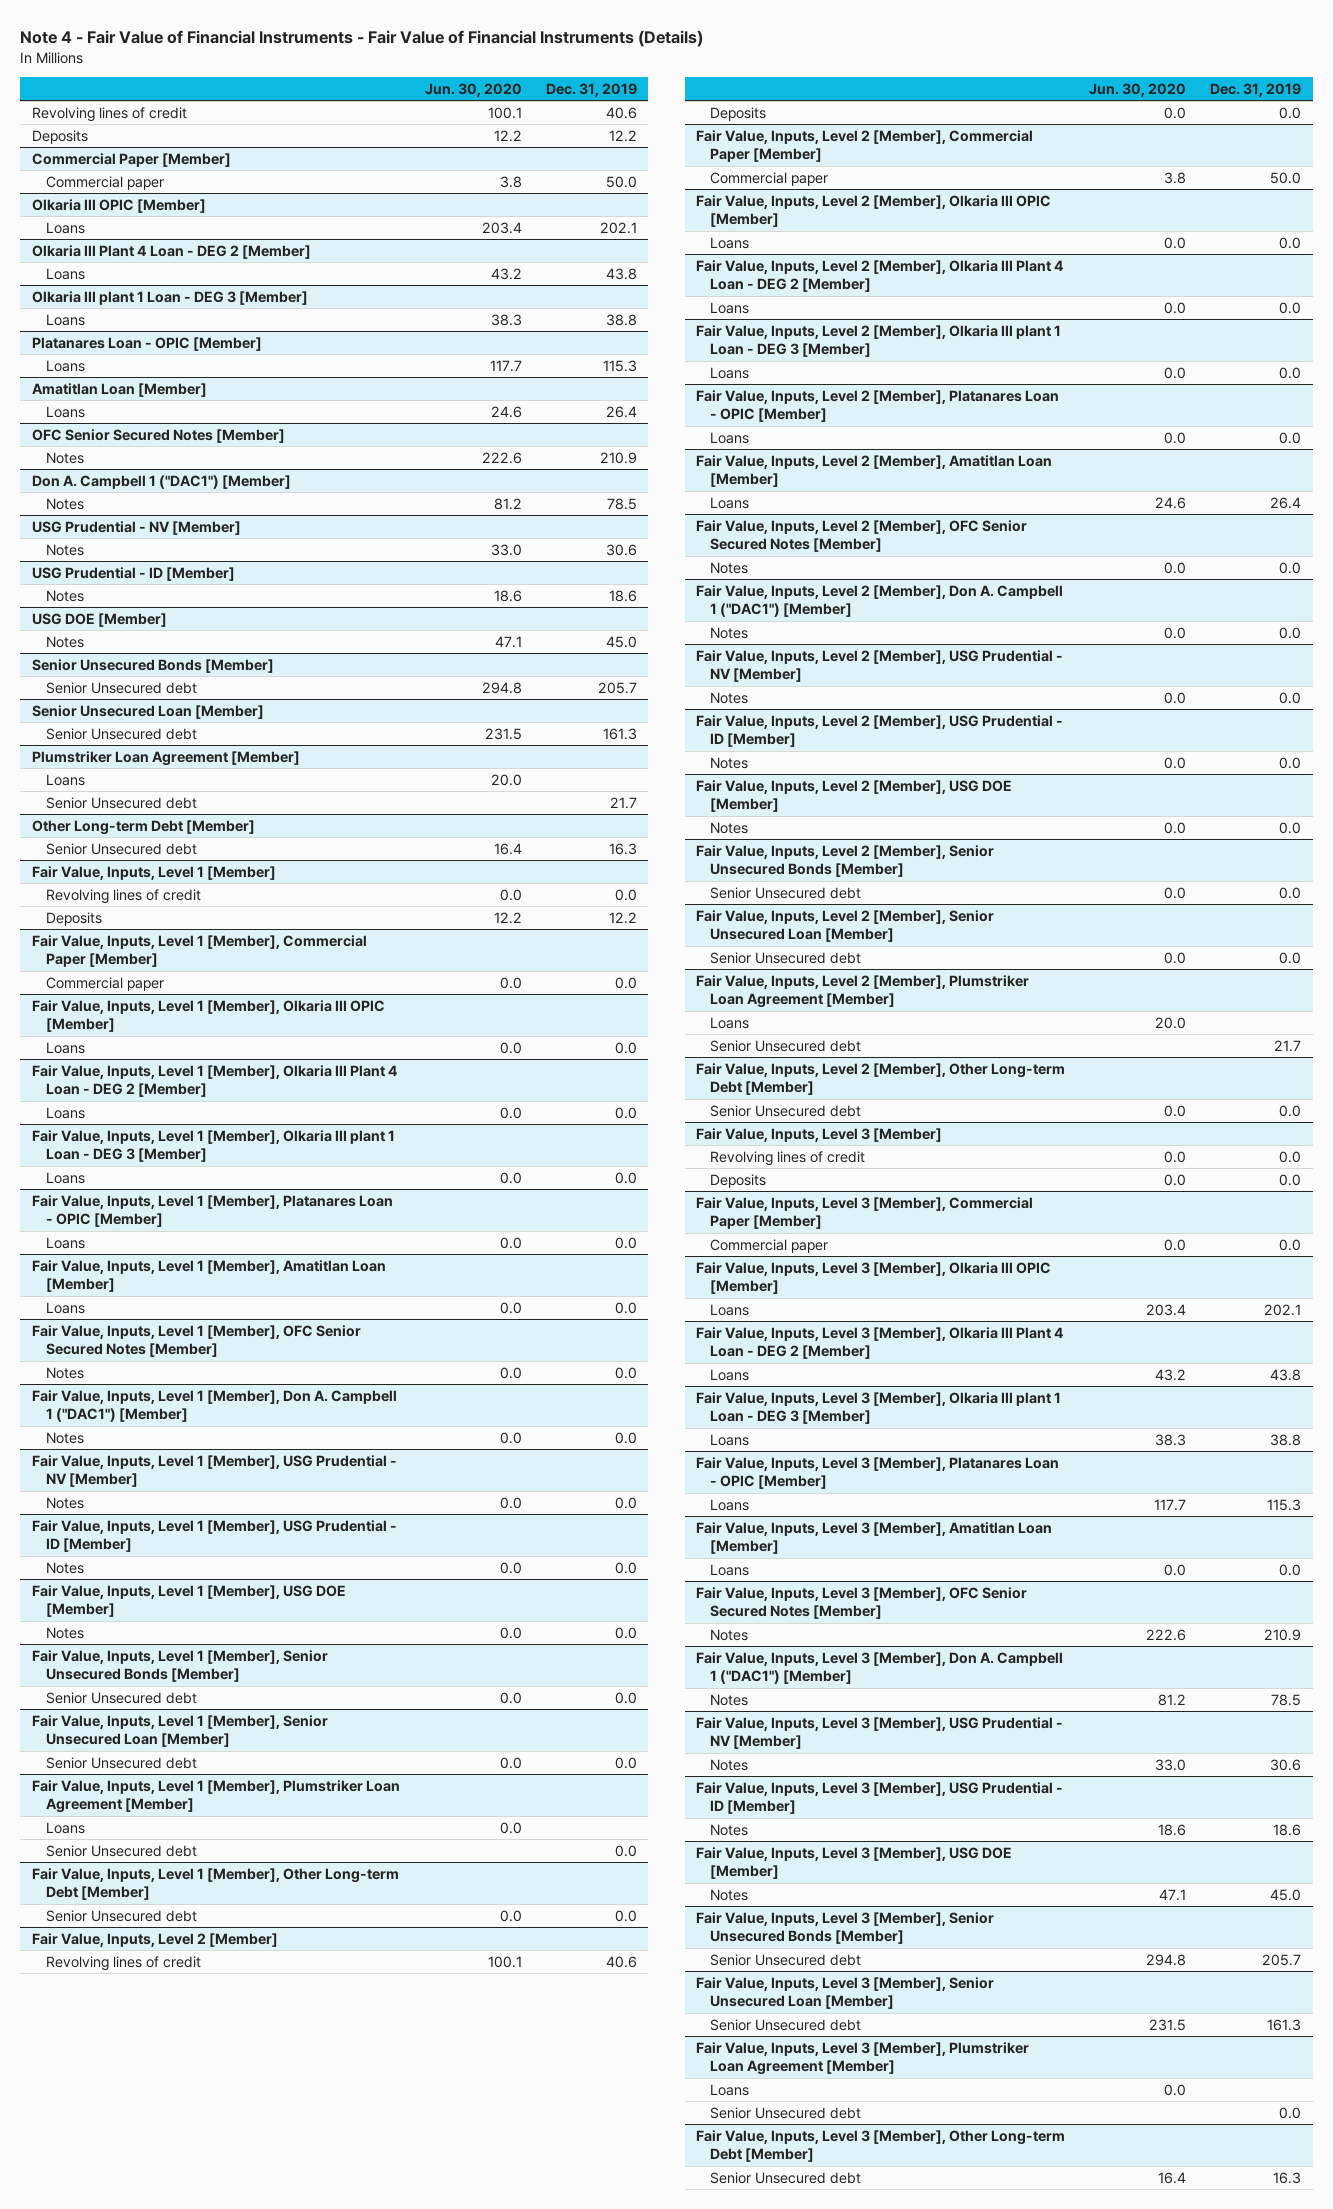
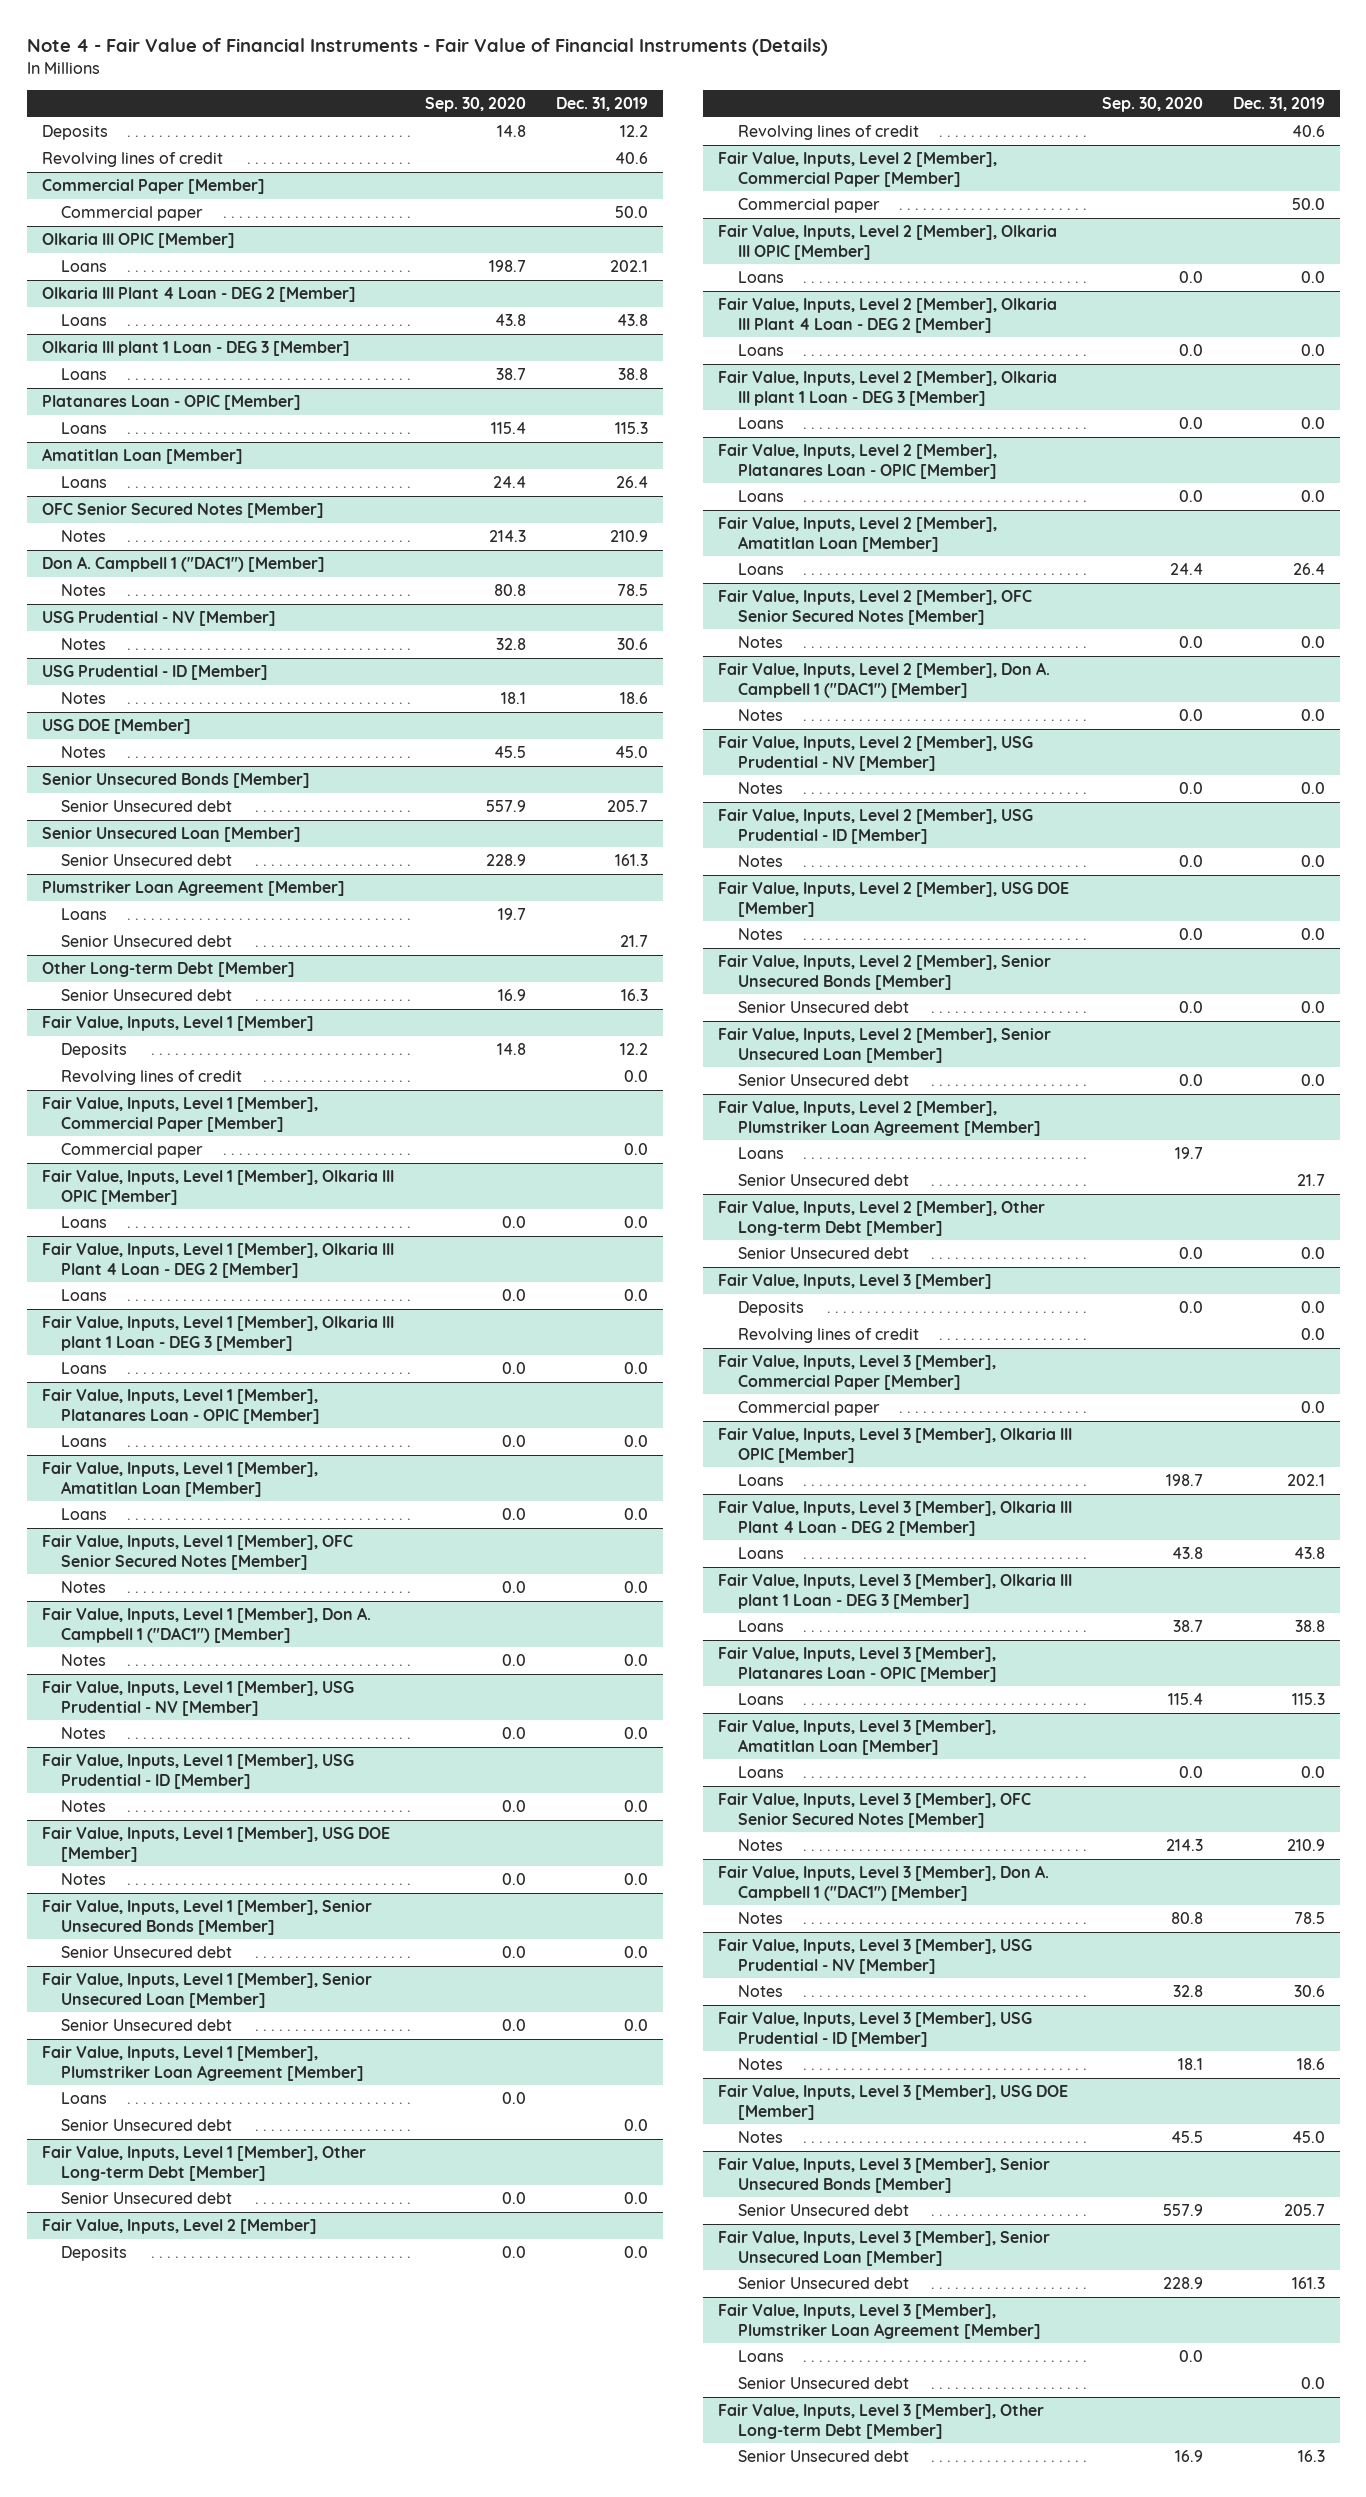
[424,82,522,97] Jun. 30, 2020 -> none
none -> [425,96,527,112] Sep. 30, 2020
[32,106,188,122] Revolving lines of credit -> [41,152,223,168] Revolving lines of credit
[45,888,201,904] Revolving lines of credit -> [61,1070,243,1086] Revolving lines of credit
[45,1955,201,1971] Revolving lines of credit -> [737,125,919,141] Revolving lines of credit
[709,1150,865,1166] Revolving lines of credit -> [737,1328,919,1344] Revolving lines of credit

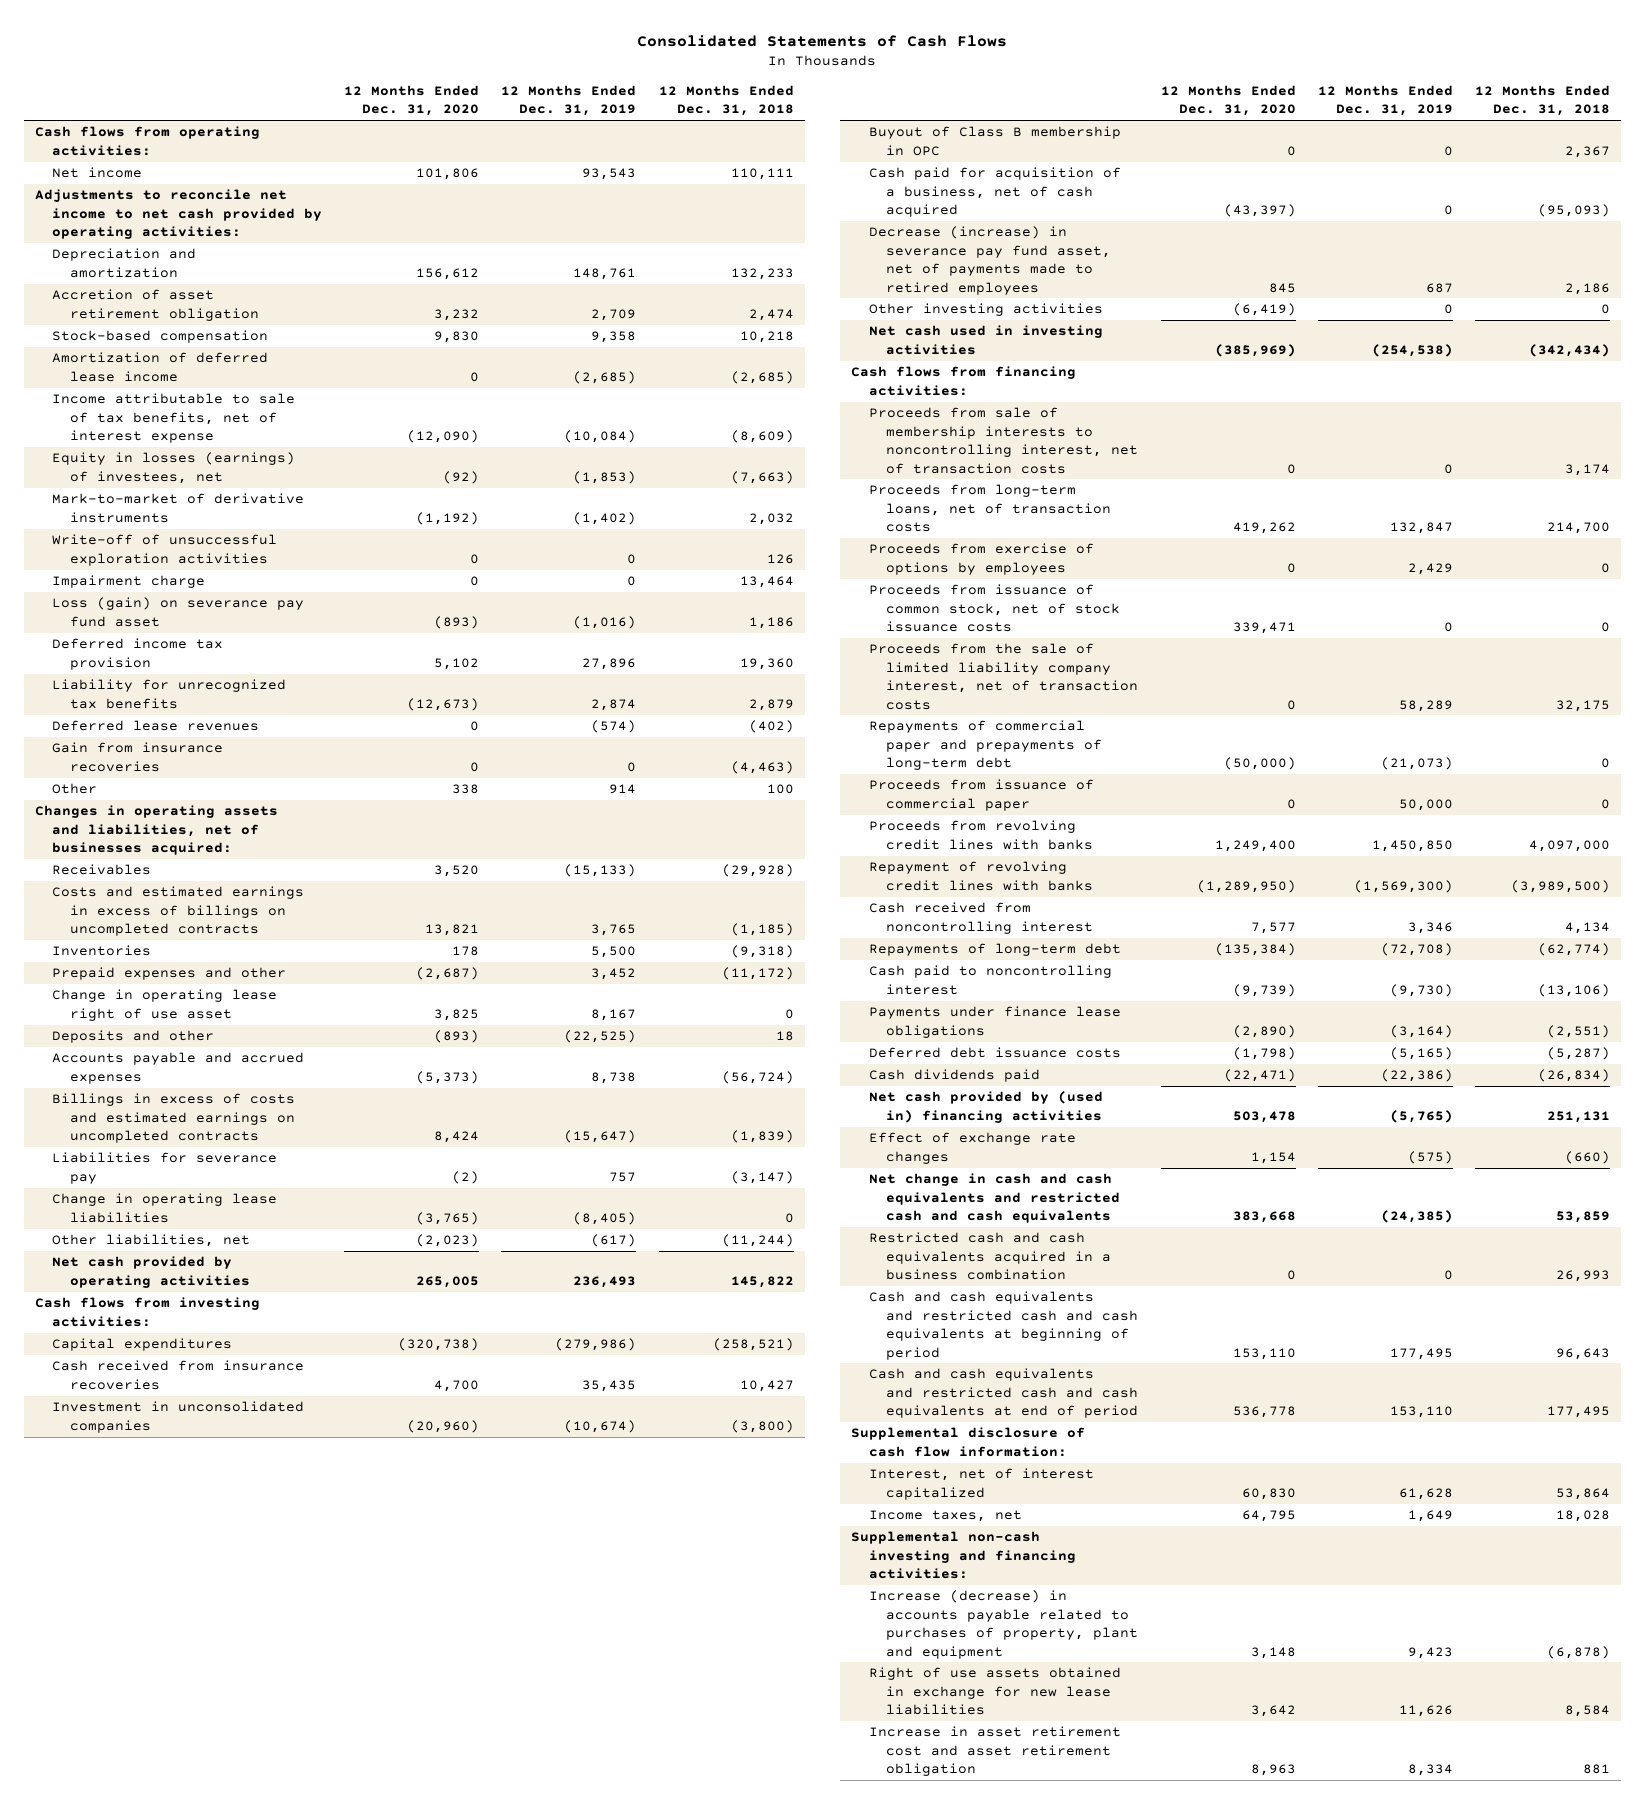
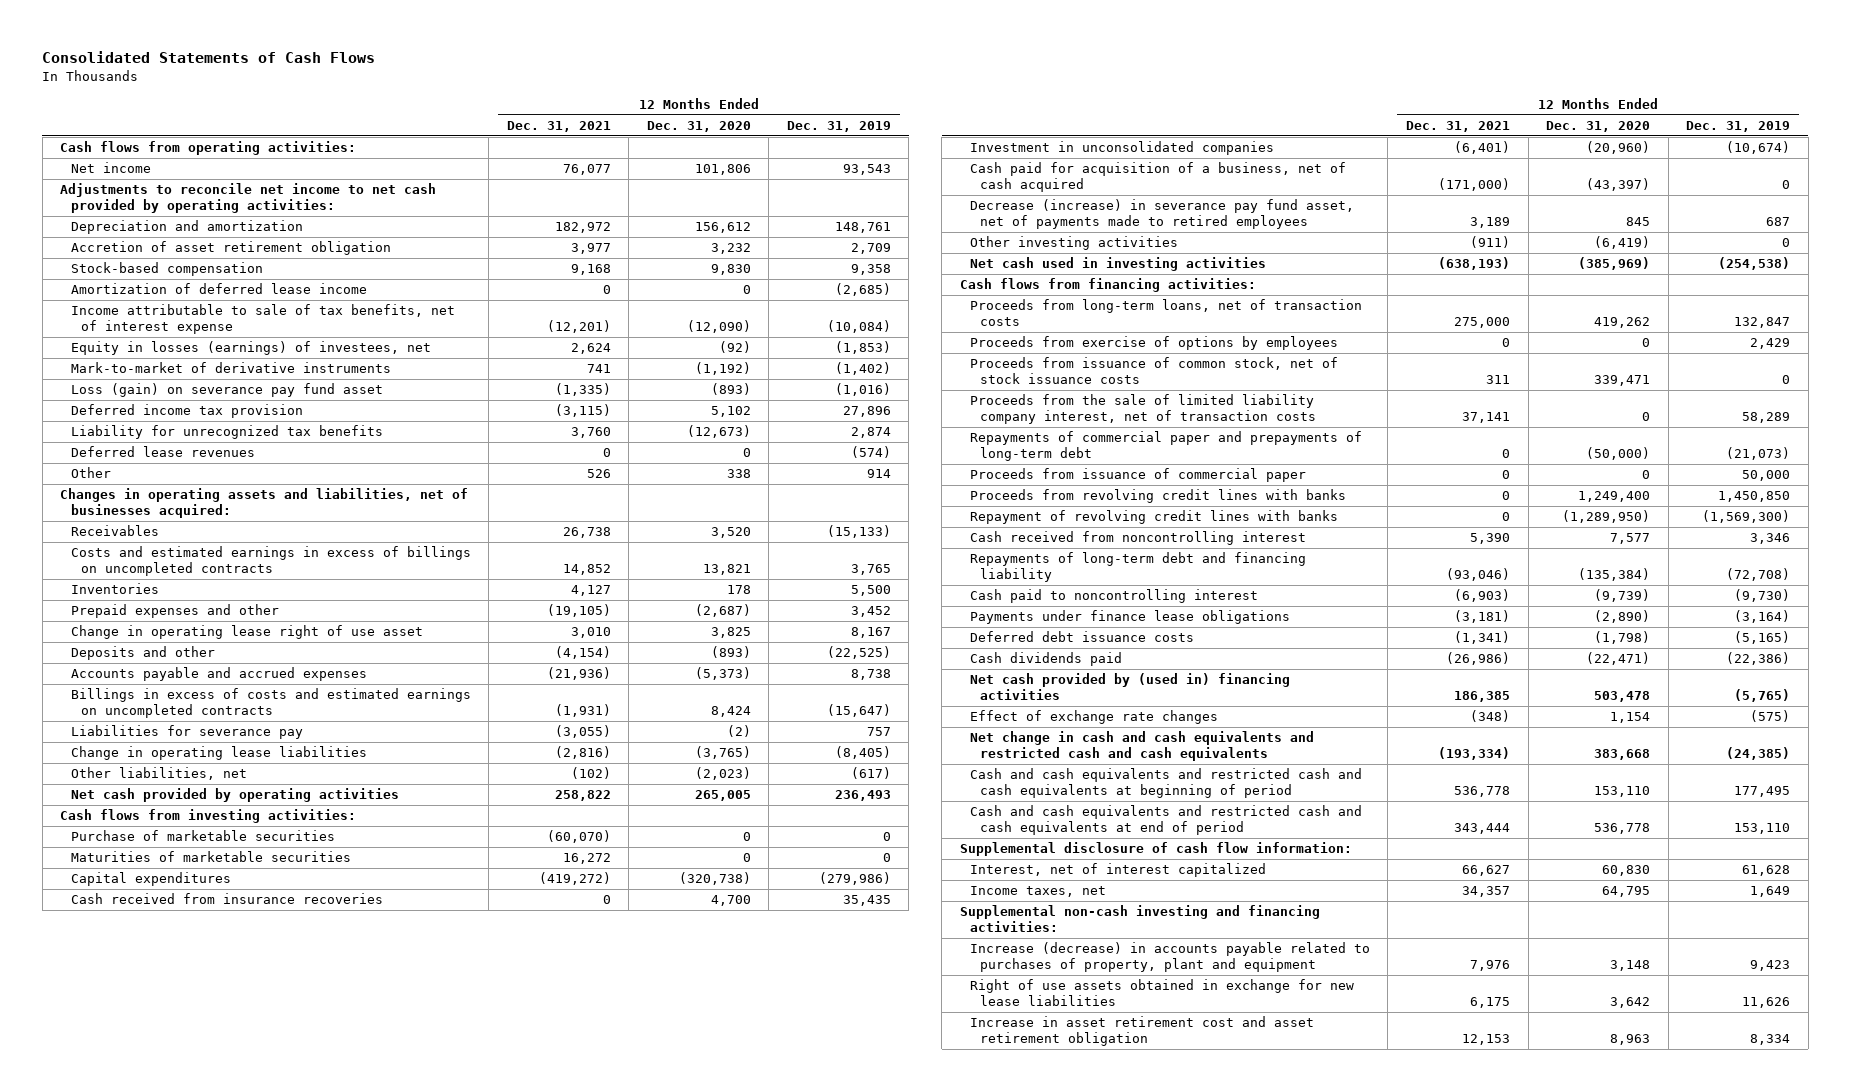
[658,84,794,117] 12 Months Ended Dec. 31, 2018 -> none
none -> [506,121,611,133] Dec. 31, 2021
[52,534,278,566] Write-off of unsuccessful exploration activities -> none
[52,575,206,589] Impairment charge -> none
[52,742,224,772] Gain from insurance recoveries -> none
none -> [70,830,335,842] Purchase of marketable securities
none -> [70,851,351,863] Maturities of marketable securities
[868,126,1121,156] Buyout of Class B membership in OPC -> none
[868,407,1139,474] Proceeds from sale of membership interests to noncontrolling interest, net of transaction costs -> none
[868,943,1121,957] Repayments of long-term debt -> [969,552,1306,583] Repayments of long-term debt and financing liability
[868,1232,1112,1281] Restricted cash and cash equivalents acquired in a business combination -> none

